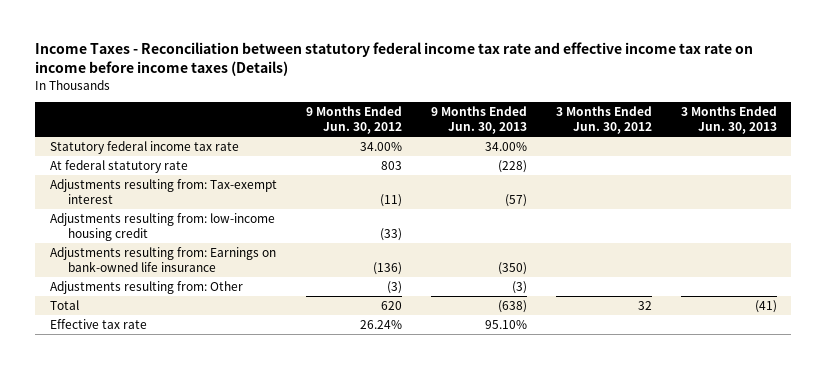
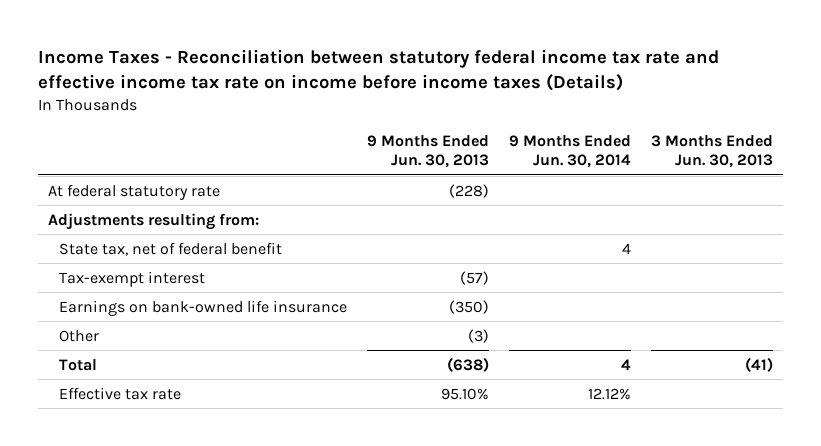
[305,106,402,135] 9 Months Ended Jun. 30, 2012 -> none
[555,106,652,135] 3 Months Ended Jun. 30, 2012 -> none
none -> [508,135,631,169] 9 Months Ended Jun. 30, 2014
[49,141,239,155] Statutory federal income tax rate -> none
[49,213,275,242] Adjustments resulting from: low-income housing credit -> none
none -> [48,212,260,230] Adjustments resulting from:
none -> [59,241,283,256] State tax, net of federal benefit
[49,179,277,205] Adjustments resulting from: Tax-exempt interest -> [59,270,206,287] Tax-exempt interest
[49,247,276,273] Adjustments resulting from: Earnings on bank-owned life insurance -> [59,299,348,316] Earnings on bank-owned life insurance
[49,281,243,295] Adjustments resulting from: Other -> [59,329,100,342] Other

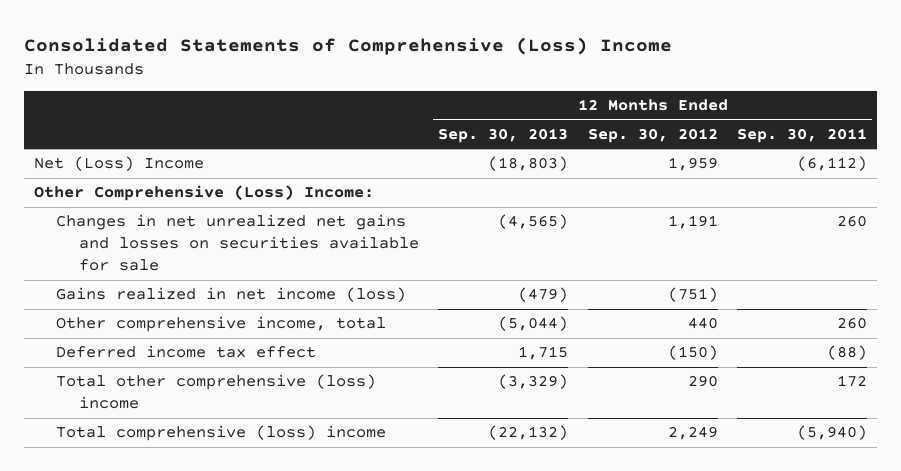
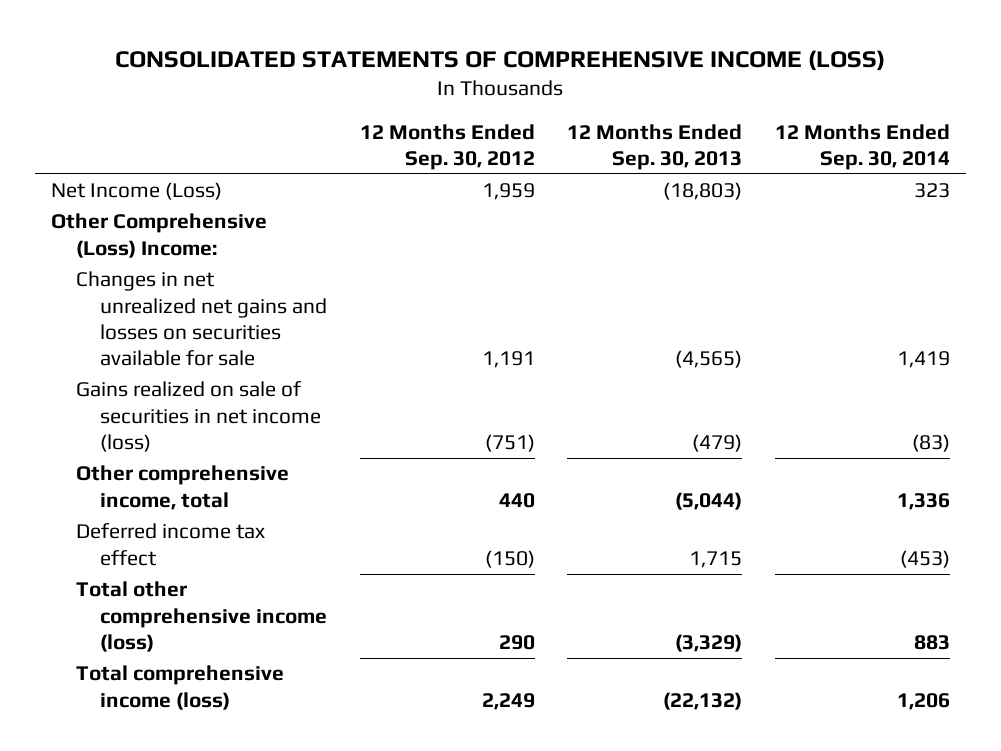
[24,36,673,55] Consolidated Statements of Comprehensive (Loss) Income -> [115,50,886,72] CONSOLIDATED STATEMENTS OF COMPREHENSIVE INCOME (LOSS)
[736,127,867,143] Sep. 30, 2011 -> none
none -> [774,123,950,170] 12 Months Ended Sep. 30, 2014
[34,156,205,172] Net (Loss) Income -> [51,182,223,201] Net Income (Loss)
[56,287,407,303] Gains realized in net income (loss) -> [75,381,322,452] Gains realized on sale of securities in net income (loss)
[56,374,377,410] Total other comprehensive (loss) income -> [75,581,328,652] Total other comprehensive income (loss)
[56,425,387,442] Total comprehensive (loss) income -> [75,665,284,710] Total comprehensive income (loss)

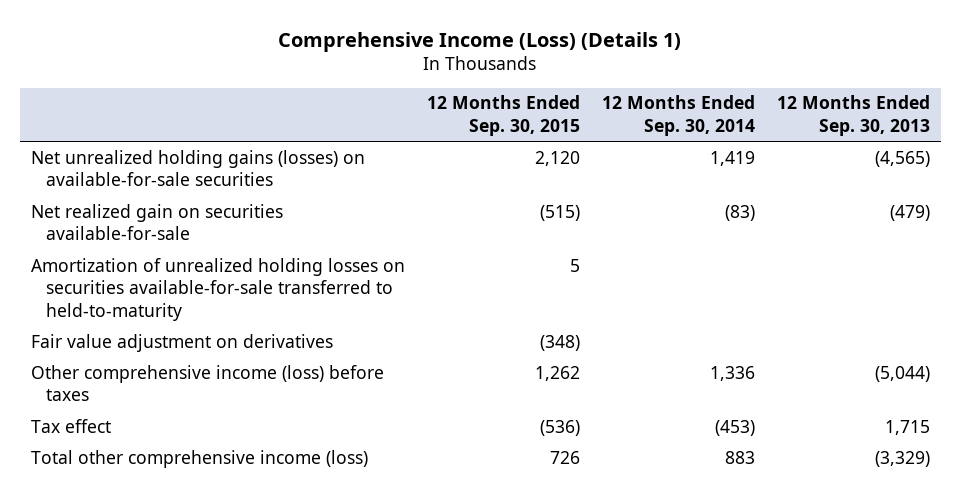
[115,50,886,72] CONSOLIDATED STATEMENTS OF COMPREHENSIVE INCOME (LOSS) -> [278,31,682,52] Comprehensive Income (Loss) (Details 1)
[359,123,535,170] 12 Months Ended Sep. 30, 2012 -> none
none -> [426,95,580,136] 12 Months Ended Sep. 30, 2015
[51,182,223,201] Net Income (Loss) -> none
[51,213,268,258] Other Comprehensive (Loss) Income: -> none
[75,271,328,367] Changes in net unrealized net gains and losses on securities available for sale -> [30,149,365,187] Net unrealized holding gains (losses) on available-for-sale securities
[75,381,322,452] Gains realized on sale of securities in net income (loss) -> [30,203,283,241] Net realized gain on securities available-for-sale
none -> [30,257,405,321] Amortization of unrealized holding losses on securities available-for-sale transferred to held-to-maturity
none -> [30,333,333,352] Fair value adjustment on derivatives
[75,465,289,510] Other comprehensive income, total -> [30,364,384,402] Other comprehensive income (loss) before taxes
[75,523,265,566] Deferred income tax effect -> [30,418,111,433] Tax effect
[75,665,284,710] Total comprehensive income (loss) -> none

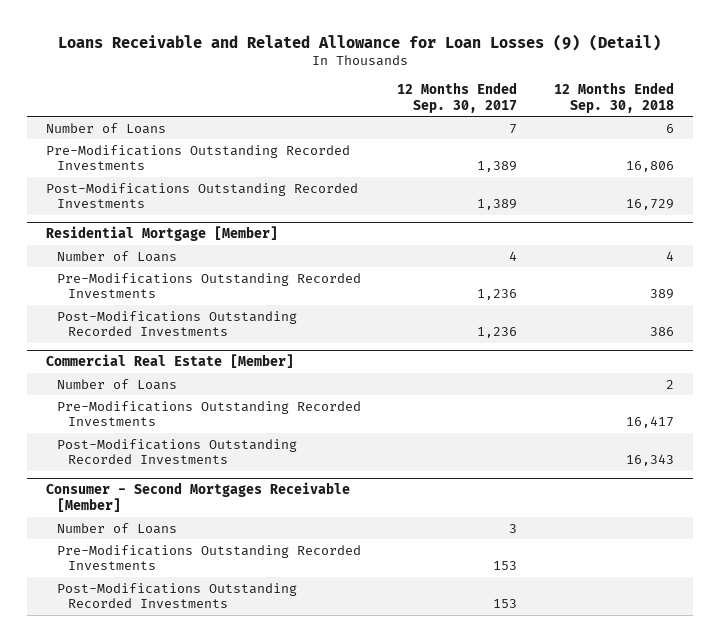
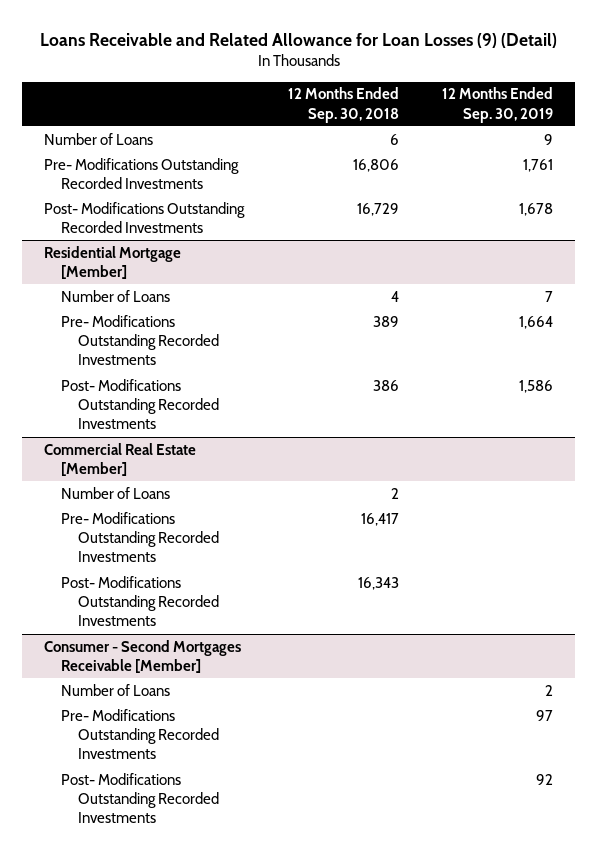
[397,82,518,113] 12 Months Ended Sep. 30, 2017 -> none
none -> [442,87,554,123] 12 Months Ended Sep. 30, 2019
[45,144,350,171] Pre-Modifications Outstanding Recorded Investments -> [43,157,239,190] Pre- Modifications Outstanding Recorded Investments
[45,182,358,209] Post-Modifications Outstanding Recorded Investments -> [43,201,245,234] Post- Modifications Outstanding Recorded Investments
[56,272,361,299] Pre-Modifications Outstanding Recorded Investments -> [60,314,219,366] Pre- Modifications Outstanding Recorded Investments
[56,310,297,337] Post-Modifications Outstanding Recorded Investments -> [60,378,219,430] Post- Modifications Outstanding Recorded Investments
[56,400,361,427] Pre-Modifications Outstanding Recorded Investments -> [60,511,219,563] Pre- Modifications Outstanding Recorded Investments
[56,438,297,465] Post-Modifications Outstanding Recorded Investments -> [60,575,219,627] Post- Modifications Outstanding Recorded Investments
[56,544,361,571] Pre-Modifications Outstanding Recorded Investments -> [60,708,219,760] Pre- Modifications Outstanding Recorded Investments
[56,582,297,609] Post-Modifications Outstanding Recorded Investments -> [60,772,219,824] Post- Modifications Outstanding Recorded Investments

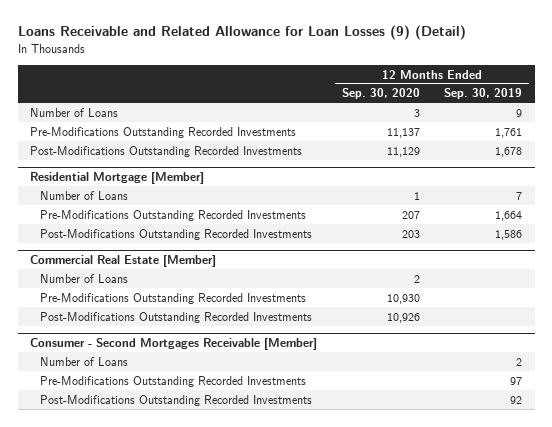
[287,87,399,123] 12 Months Ended Sep. 30, 2018 -> none
none -> [341,88,420,100] Sep. 30, 2020
[43,157,239,190] Pre- Modifications Outstanding Recorded Investments -> [29,126,296,138] Pre-Modifications Outstanding Recorded Investments
[43,201,245,234] Post- Modifications Outstanding Recorded Investments -> [29,145,302,157] Post-Modifications Outstanding Recorded Investments
[60,314,219,366] Pre- Modifications Outstanding Recorded Investments -> [39,209,306,221] Pre-Modifications Outstanding Recorded Investments
[60,378,219,430] Post- Modifications Outstanding Recorded Investments -> [39,228,312,240] Post-Modifications Outstanding Recorded Investments
[60,511,219,563] Pre- Modifications Outstanding Recorded Investments -> [39,292,306,304] Pre-Modifications Outstanding Recorded Investments
[60,575,219,627] Post- Modifications Outstanding Recorded Investments -> [39,311,312,323] Post-Modifications Outstanding Recorded Investments
[60,708,219,760] Pre- Modifications Outstanding Recorded Investments -> [39,375,306,387] Pre-Modifications Outstanding Recorded Investments
[60,772,219,824] Post- Modifications Outstanding Recorded Investments -> [39,394,312,406] Post-Modifications Outstanding Recorded Investments

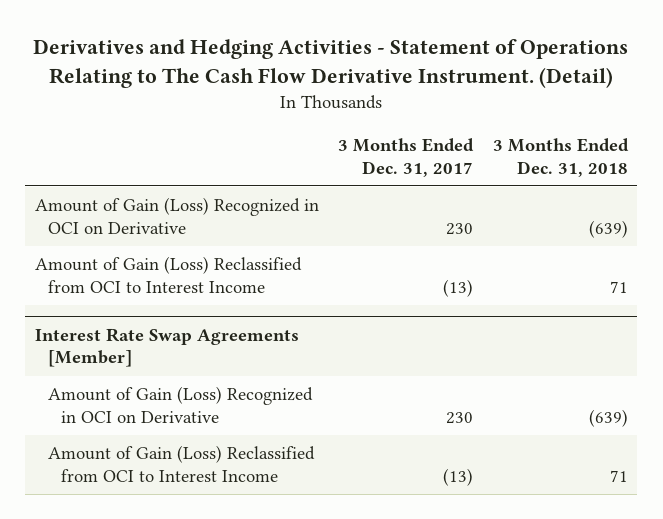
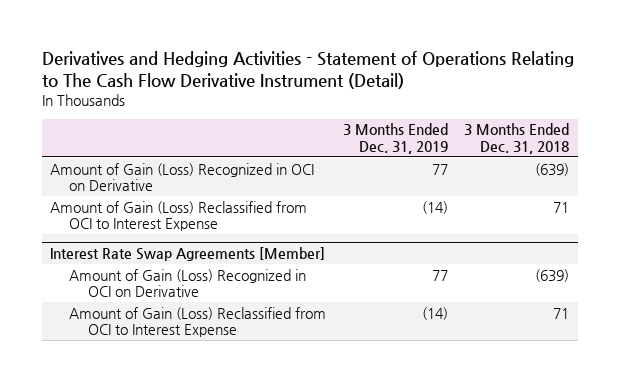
[33,39,629,88] Derivatives and Hedging Activities - Statement of Operations Relating to The Cash Flow Derivative Instrument. (Detail) -> [41,50,574,89] Derivatives and Hedging Activities - Statement of Operations Relating to The Cash Flow Derivative Instrument (Detail)
[338,138,475,177] 3 Months Ended Dec. 31, 2017 -> none
none -> [342,123,448,154] 3 Months Ended Dec. 31, 2019
[34,256,302,294] Amount of Gain (Loss) Reclassified from OCI to Interest Income -> [50,200,308,232] Amount of Gain (Loss) Reclassified from OCI to Interest Expense
[48,445,316,483] Amount of Gain (Loss) Reclassified from OCI to Interest Income -> [69,306,327,338] Amount of Gain (Loss) Reclassified from OCI to Interest Expense

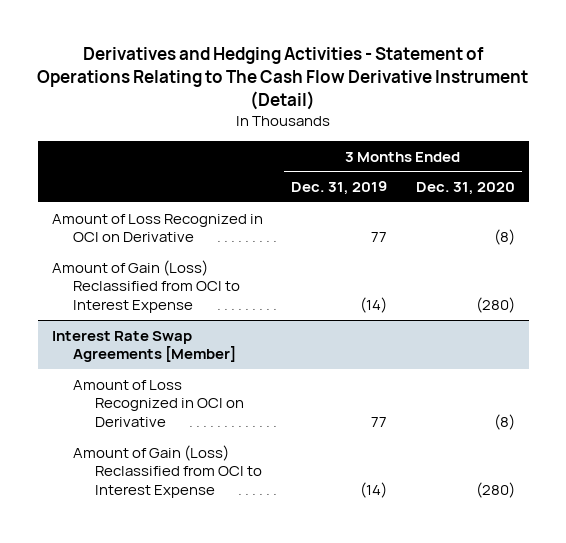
[464,123,570,154] 3 Months Ended Dec. 31, 2018 -> none
none -> [415,182,515,196] Dec. 31, 2020
[50,162,315,192] Amount of Gain (Loss) Recognized in OCI on Derivative -> [51,213,263,243] Amount of Loss Recognized in OCI on Derivative
[69,268,307,298] Amount of Gain (Loss) Recognized in OCI on Derivative -> [73,379,244,428] Amount of Loss Recognized in OCI on Derivative

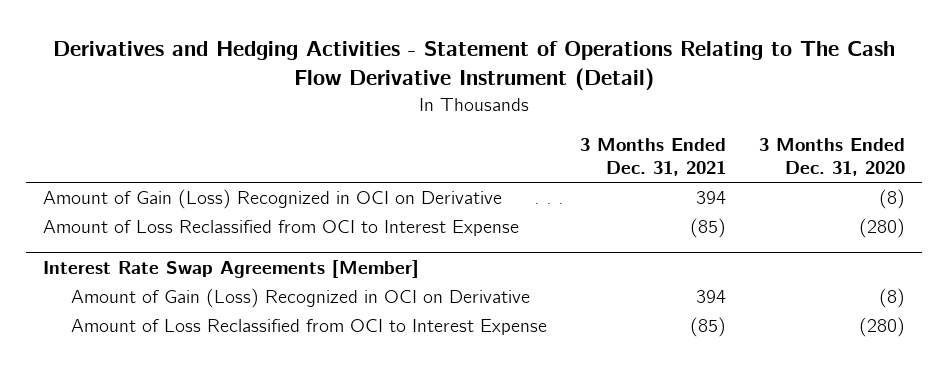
[291,181,388,196] Dec. 31, 2019 -> none
none -> [580,137,727,177] 3 Months Ended Dec. 31, 2021
[51,213,263,243] Amount of Loss Recognized in OCI on Derivative -> [42,189,502,210] Amount of Gain (Loss) Recognized in OCI on Derivative
[51,259,241,314] Amount of Gain (Loss) Reclassified from OCI to Interest Expense -> [42,220,519,237] Amount of Loss Reclassified from OCI to Interest Expense
[73,379,244,428] Amount of Loss Recognized in OCI on Derivative -> [71,288,531,309] Amount of Gain (Loss) Recognized in OCI on Derivative
[73,444,262,499] Amount of Gain (Loss) Reclassified from OCI to Interest Expense -> [71,319,548,336] Amount of Loss Reclassified from OCI to Interest Expense

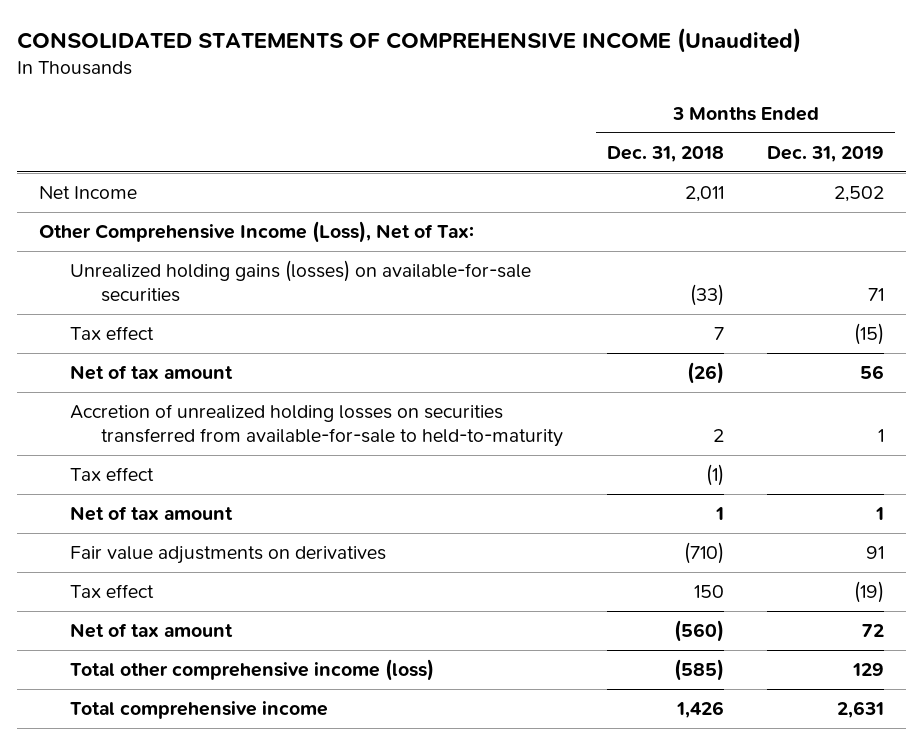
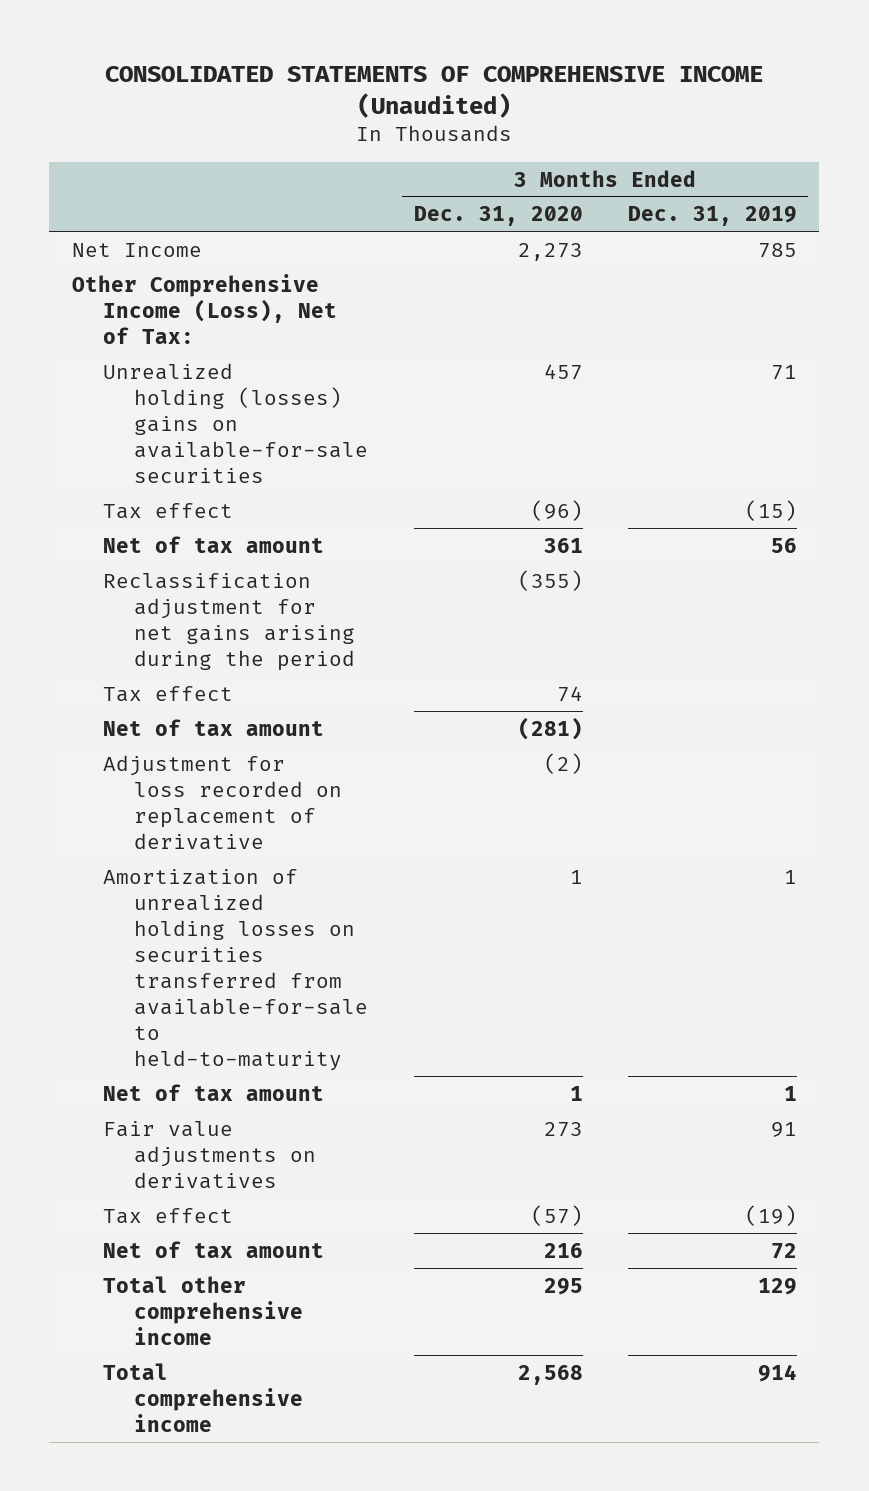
[606,145,724,162] Dec. 31, 2018 -> none
none -> [413,206,583,227] Dec. 31, 2020
[834,186,885,203] 2,502 -> [757,242,797,258] 785
[70,260,532,303] Unrealized holding gains (losses) on available-for-sale securities -> [103,362,369,483] Unrealized holding (losses) gains on available-for-sale securities
[70,404,563,448] Accretion of unrealized holding losses on securities transferred from available-for-sale to held-to-maturity -> none
none -> [103,572,356,671] Reclassification adjustment for net gains arising during the period
none -> [103,718,325,736] Net of tax amount
none -> [103,754,343,850] Adjustment for loss recorded on replacement of derivative
none -> [103,868,369,1071] Amortization of unrealized holding losses on securities transferred from available-for-sale to held-to-maturity
[70,659,435,682] Total other comprehensive income (loss) -> [103,1275,304,1345] Total other comprehensive income
[837,701,885,719] 2,631 -> [757,1363,797,1382] 914

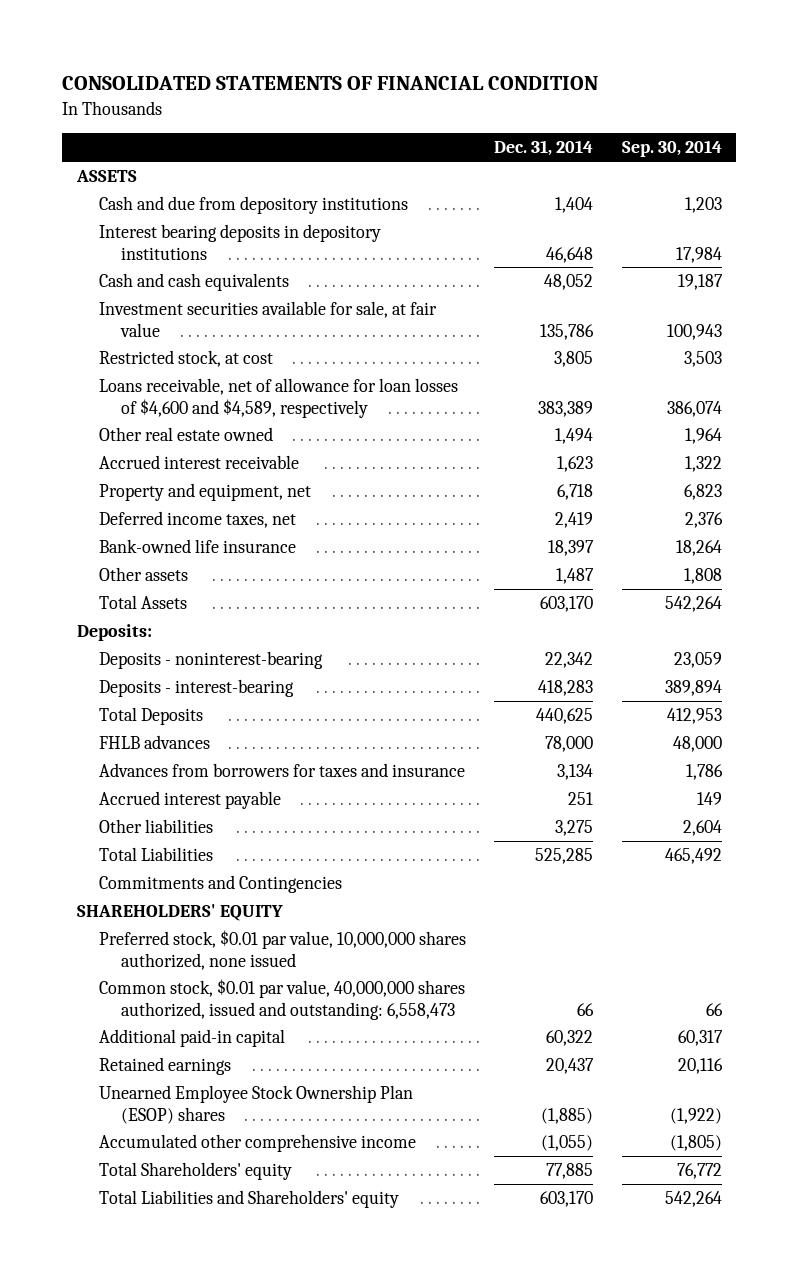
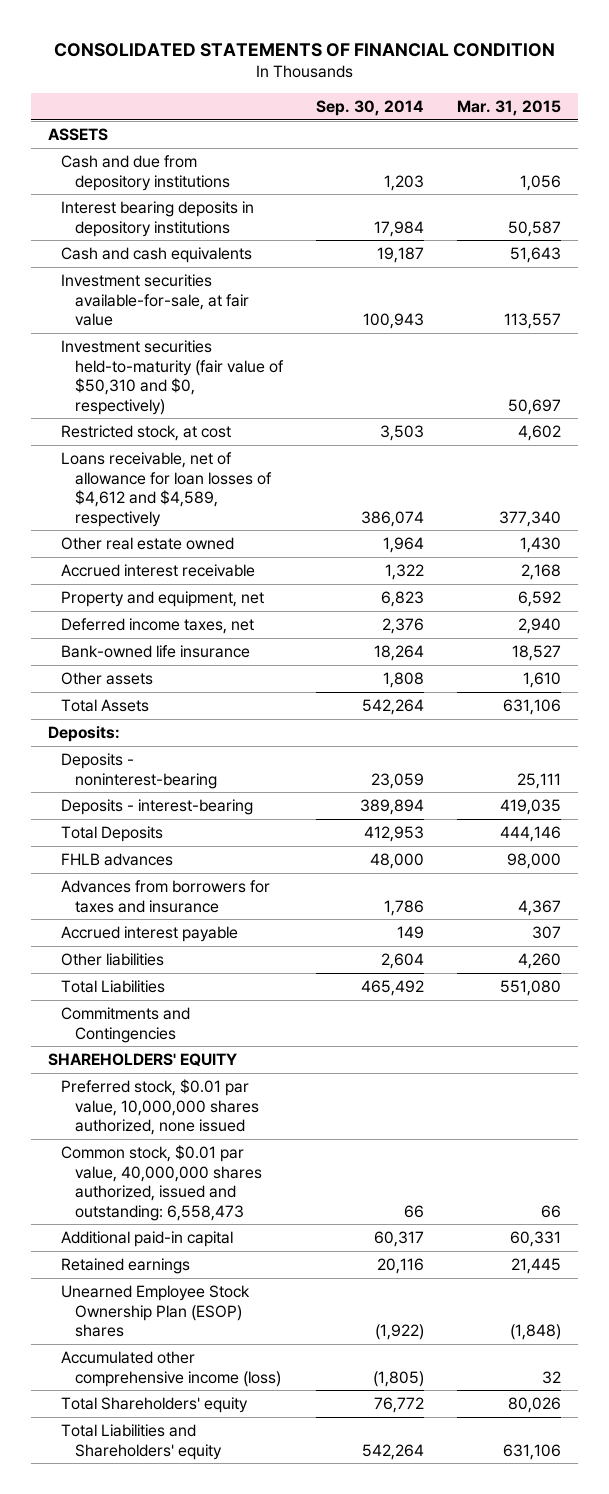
[494,140,594,157] Dec. 31, 2014 -> none
none -> [457,99,562,116] Mar. 31, 2015
[98,301,437,337] Investment securities available for sale, at fair value -> [61,273,249,327] Investment securities available-for-sale, at fair value
none -> [61,339,284,415] Investment securities held-to-maturity (fair value of $50,310 and $0, respectively)
[98,378,458,418] Loans receivable, net of allowance for loan losses of $4,600 and $4,589, respectively -> [61,451,272,527] Loans receivable, net of allowance for loan losses of $4,612 and $4,589, respectively
[98,1134,416,1153] Accumulated other comprehensive income -> [61,1350,281,1387] Accumulated other comprehensive income (loss)

